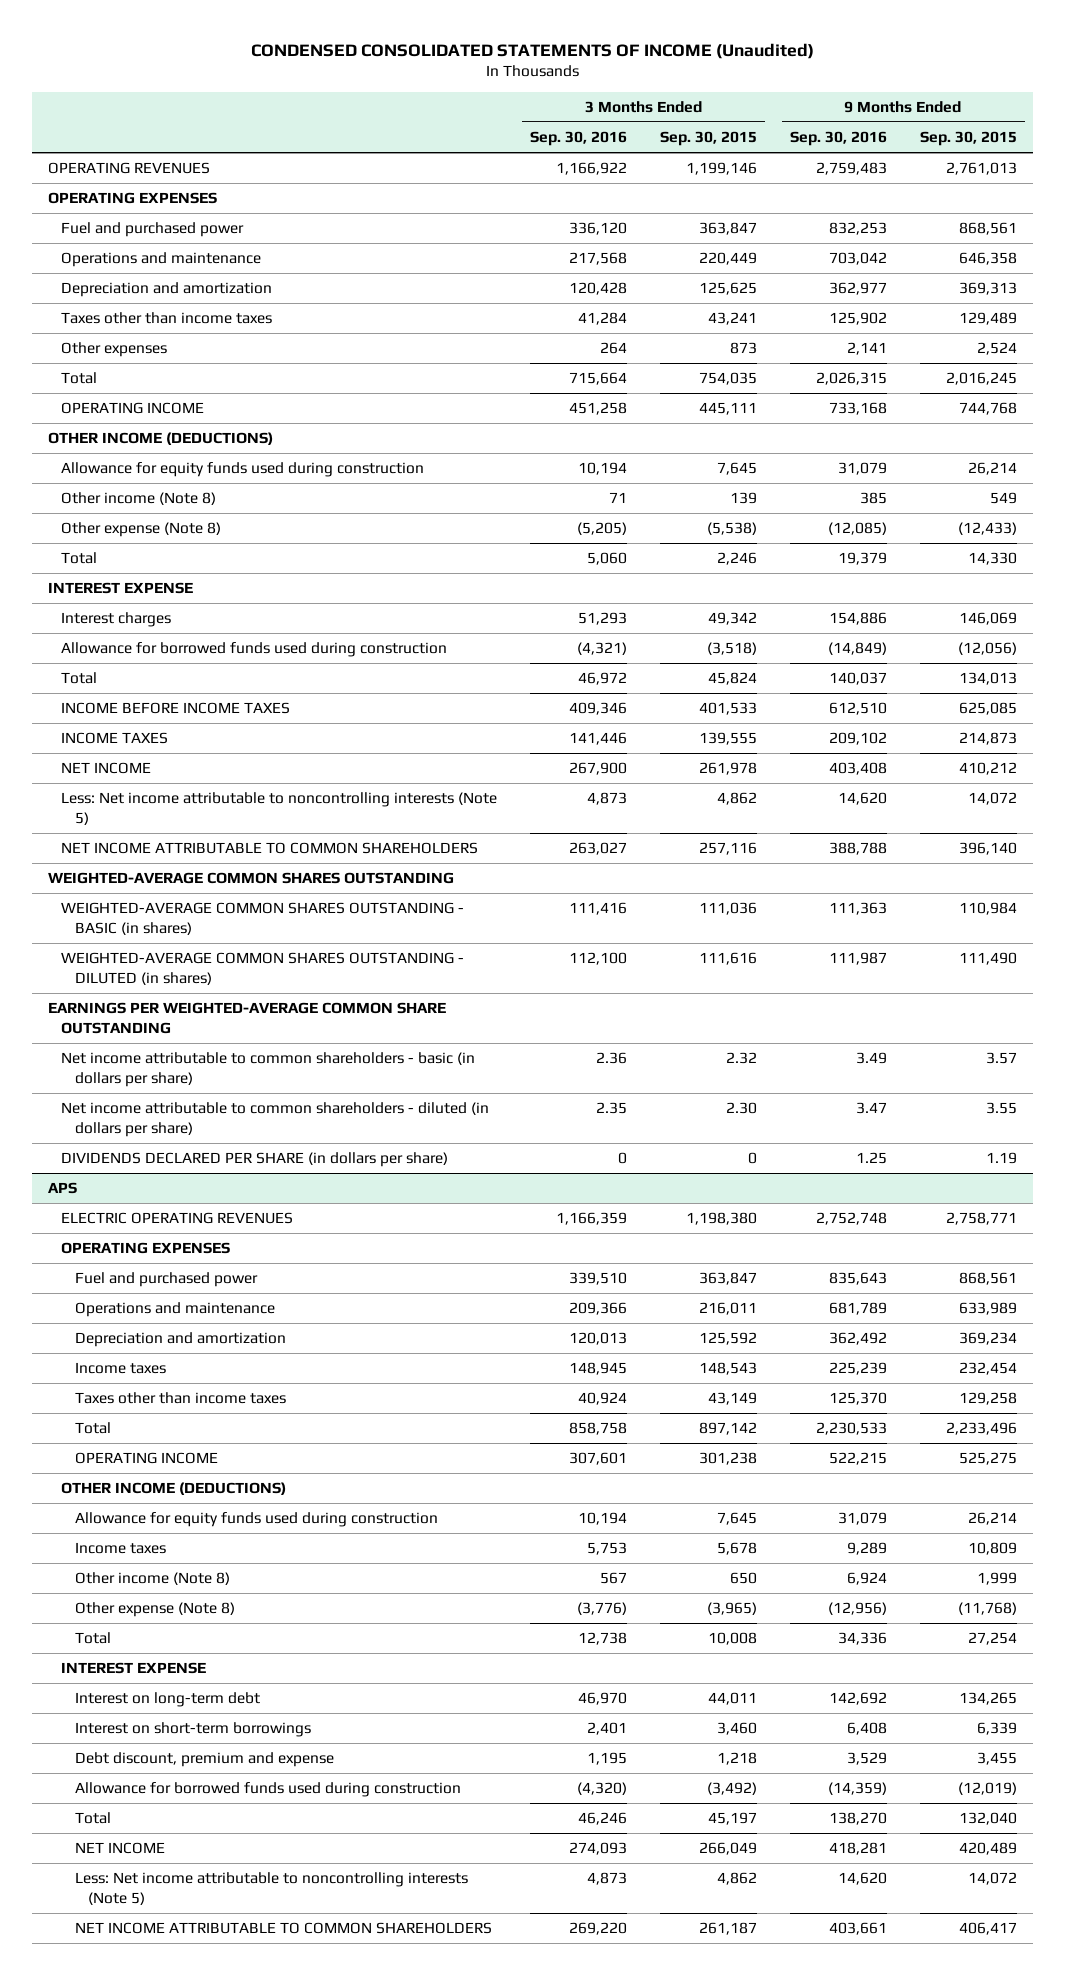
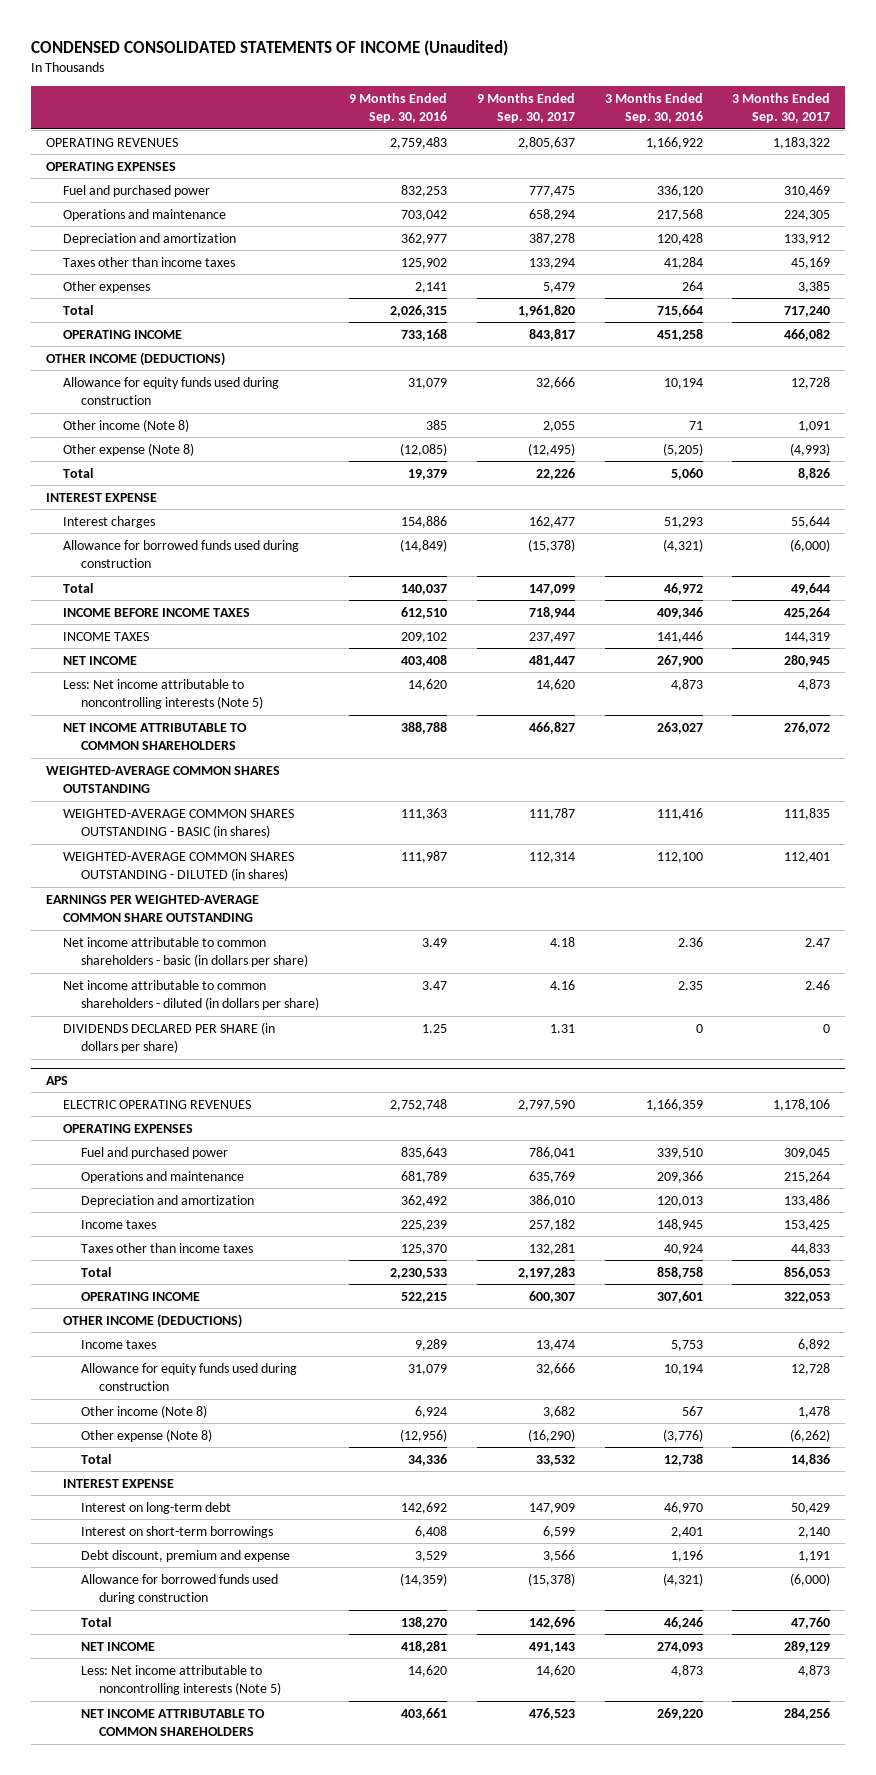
[660,131,758,147] Sep. 30, 2015 -> none
[919,131,1017,147] Sep. 30, 2015 -> none
none -> [476,92,575,124] 9 Months Ended Sep. 30, 2017
none -> [732,92,831,124] 3 Months Ended Sep. 30, 2017
[74,1512,438,1528] Allowance for equity funds used during construction -> [80,1362,297,1392] Allowance for equity funds used during construction
[587,1752,628,1766] 1,195 -> [670,1549,703,1562] 1,196
[577,1782,628,1796] (4,320) -> [662,1572,703,1586] (4,321)

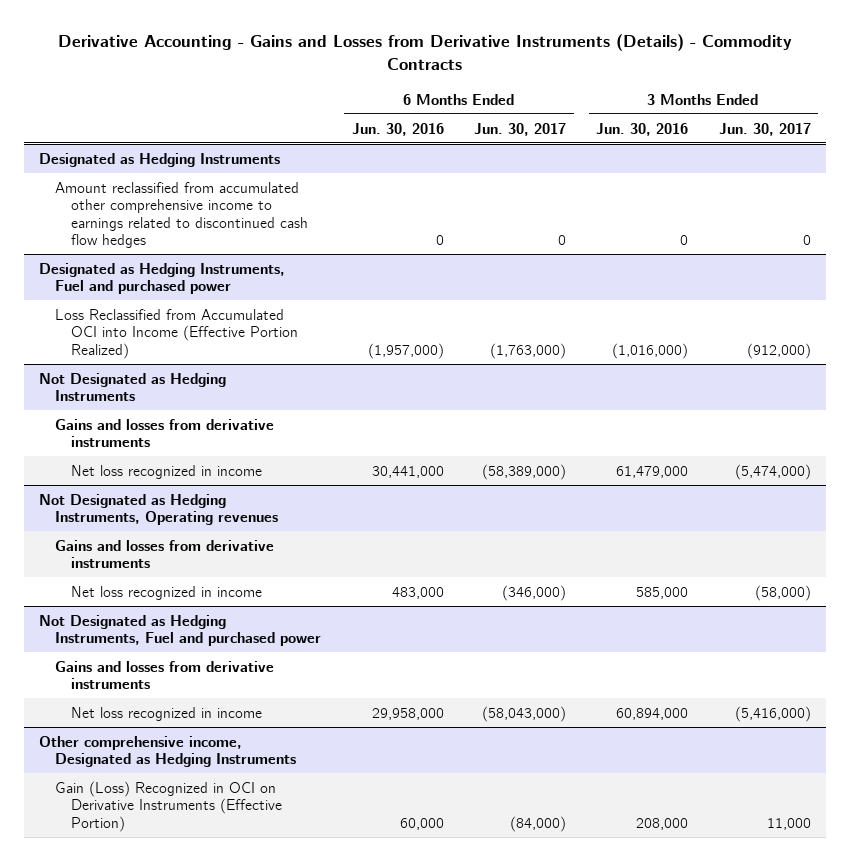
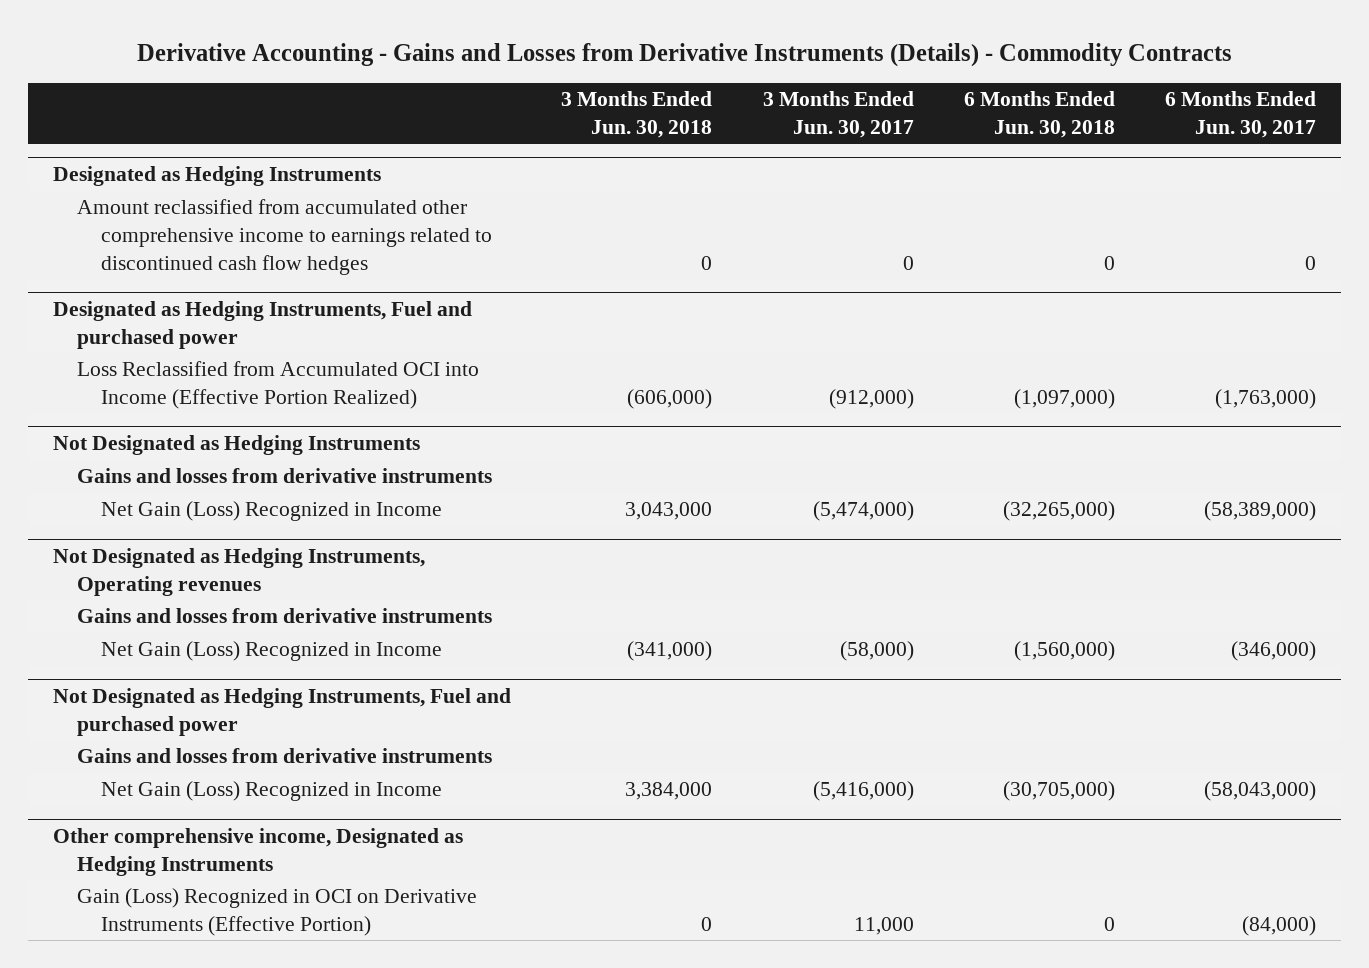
[351,122,444,136] Jun. 30, 2016 -> none
[596,122,689,136] Jun. 30, 2016 -> none
none -> [561,91,713,138] 3 Months Ended Jun. 30, 2018
none -> [963,91,1115,138] 6 Months Ended Jun. 30, 2018
[71,464,263,479] Net loss recognized in income -> [100,501,442,522] Net Gain (Loss) Recognized in Income
[71,585,263,600] Net loss recognized in income -> [100,641,442,662] Net Gain (Loss) Recognized in Income
[71,706,263,721] Net loss recognized in income -> [100,781,442,802] Net Gain (Loss) Recognized in Income

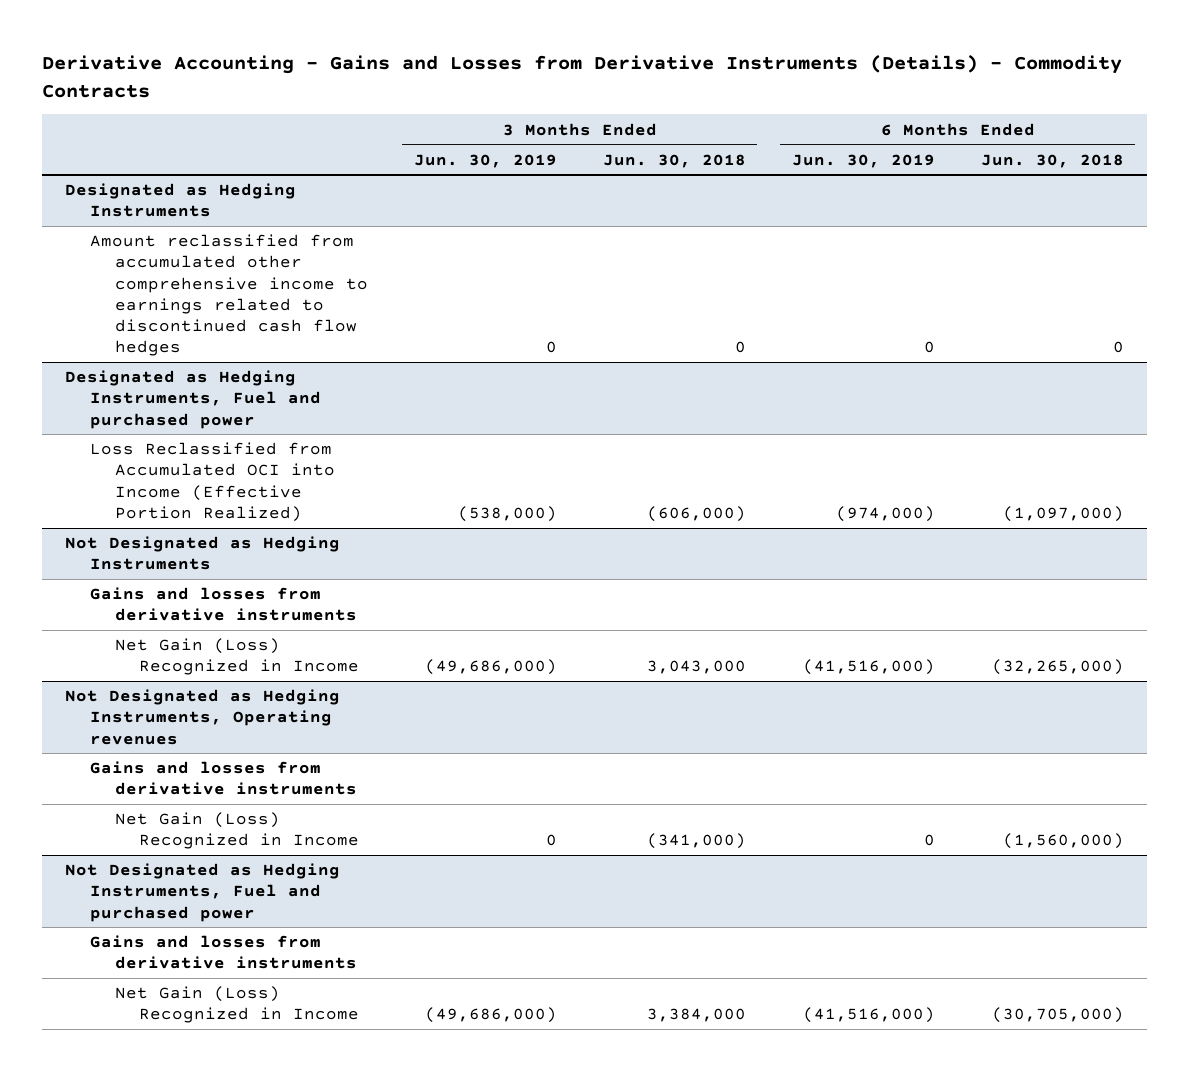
[762,91,914,138] 3 Months Ended Jun. 30, 2017 -> none
[1164,91,1316,138] 6 Months Ended Jun. 30, 2017 -> none
none -> [413,153,557,168] Jun. 30, 2019
none -> [791,153,935,168] Jun. 30, 2019
[53,828,464,876] Other comprehensive income, Designated as Hedging Instruments -> none
[77,888,478,936] Gain (Loss) Recognized in OCI on Derivative Instruments (Effective Portion) -> none

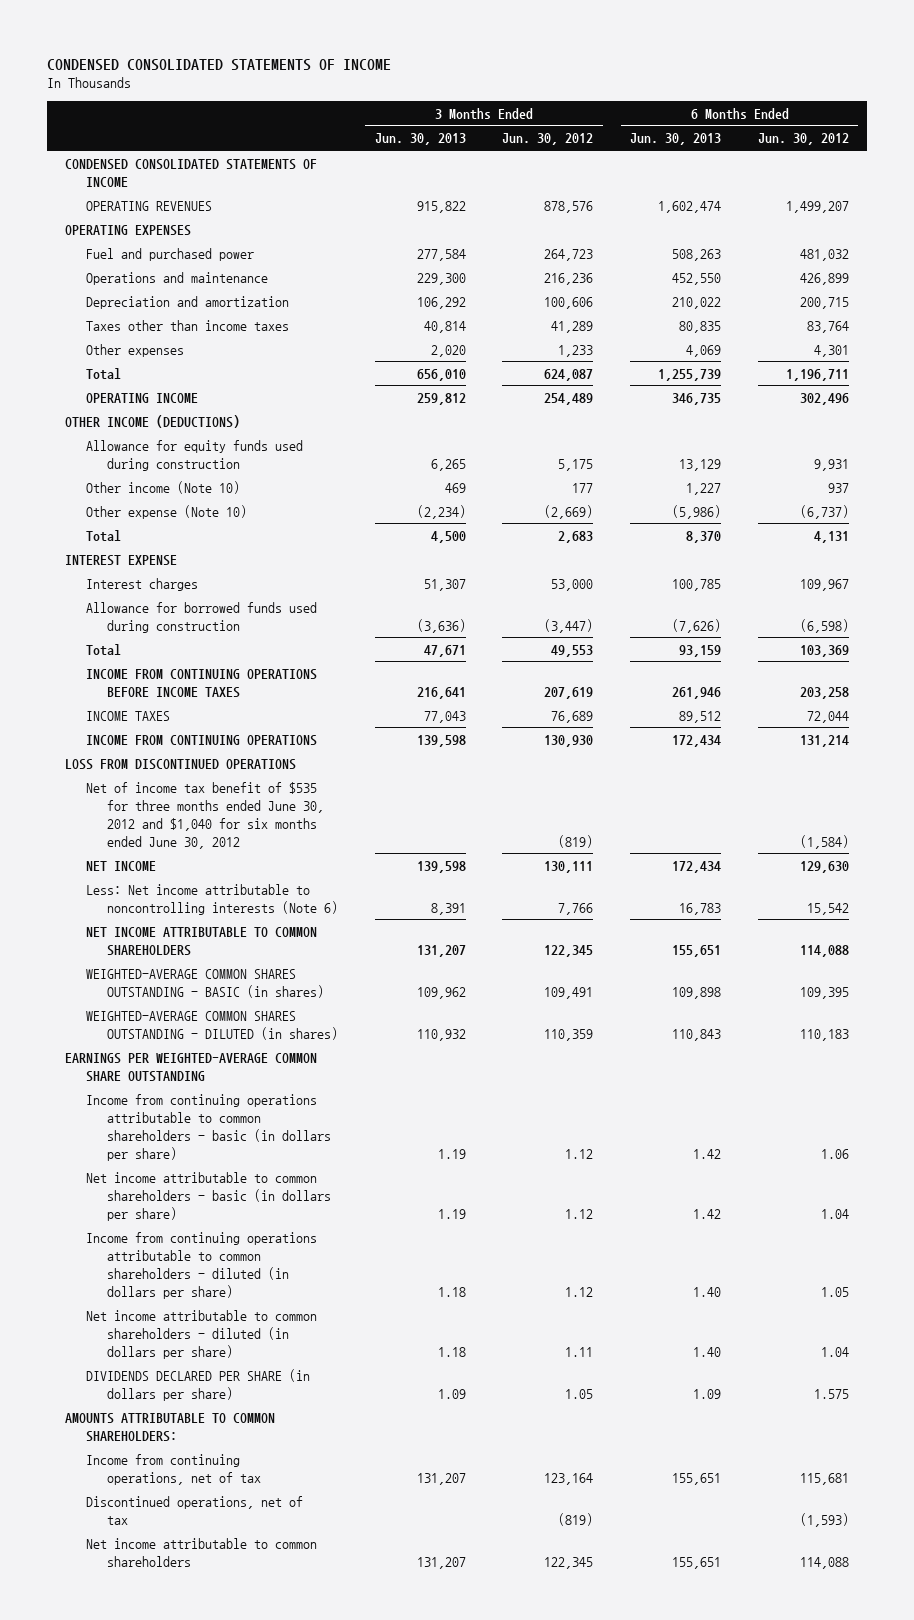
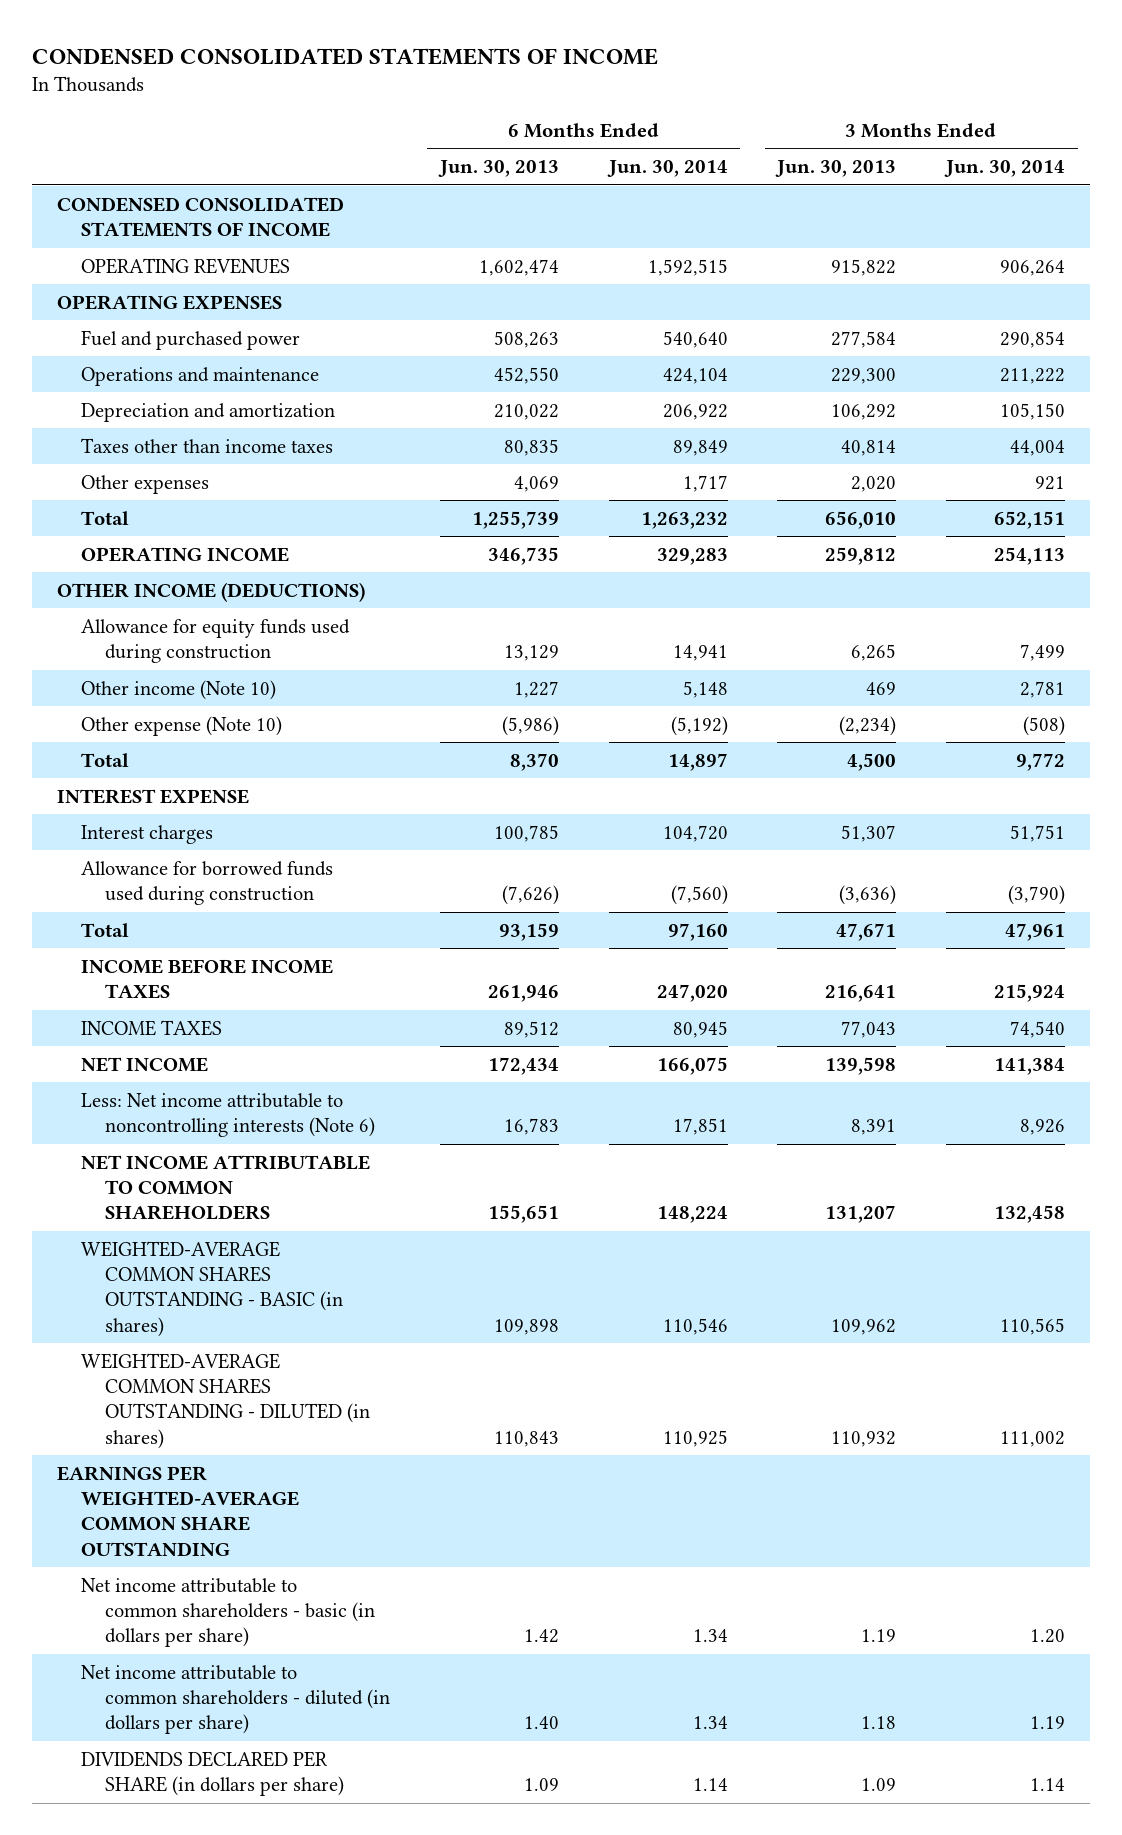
[502,133,594,146] Jun. 30, 2012 -> none
[758,133,850,146] Jun. 30, 2012 -> none
none -> [606,160,728,178] Jun. 30, 2014
none -> [944,160,1066,178] Jun. 30, 2014
[86,668,318,698] INCOME FROM CONTINUING OPERATIONS BEFORE INCOME TAXES -> [81,958,334,1000] INCOME BEFORE INCOME TAXES
[86,734,318,746] INCOME FROM CONTINUING OPERATIONS -> none
[65,758,297,770] LOSS FROM DISCONTINUED OPERATIONS -> none
[86,781,324,849] Net of income tax benefit of $535 for three months ended June 30, 2012 and $1,040 for six months ended June 30, 2012 -> none
[86,1093,331,1161] Income from continuing operations attributable to common shareholders - basic (in dollars per share) -> none
[86,1231,318,1299] Income from continuing operations attributable to common shareholders - diluted (in dollars per share) -> none
[65,1412,276,1442] AMOUNTS ATTRIBUTABLE TO COMMON SHAREHOLDERS: -> none
[86,1453,261,1485] Income from continuing operations, net of tax -> none
[86,1495,304,1525] Discontinued operations, net of tax -> none
[86,1537,318,1567] Net income attributable to common shareholders -> none

